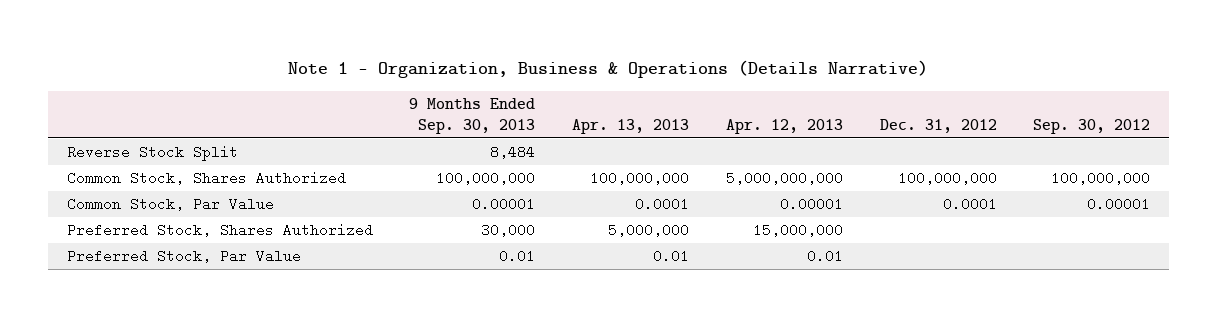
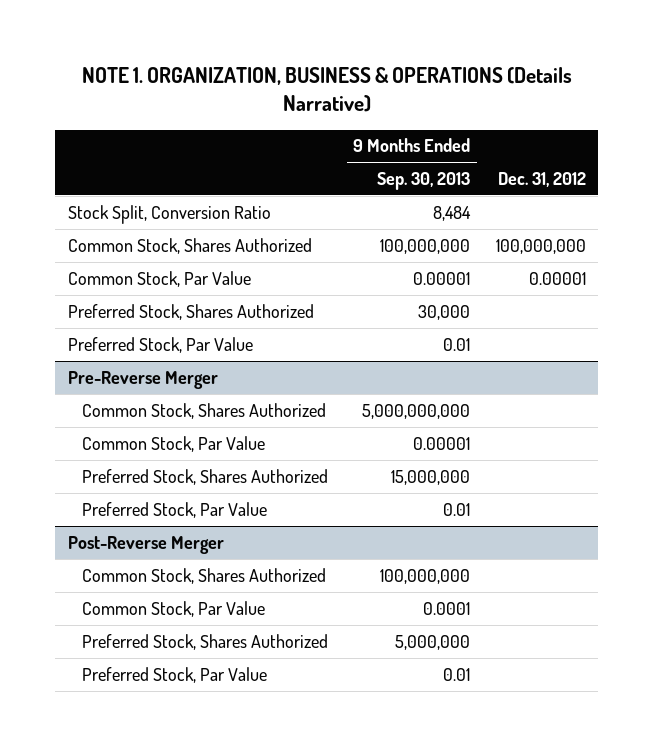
[288,60,929,79] Note 1 - Organization, Business & Operations (Details Narrative) -> [81,67,572,113] NOTE 1. ORGANIZATION, BUSINESS & OPERATIONS (Details Narrative)
[572,118,690,134] Apr. 13, 2013 -> none
[725,118,843,134] Apr. 12, 2013 -> none
[1033,118,1151,134] Sep. 30, 2012 -> none
[66,145,238,162] Reverse Stock Split -> [67,204,271,224] Stock Split, Conversion Ratio
[942,197,997,212] 0.0001 -> [528,271,586,285] 0.00001
none -> [67,370,218,389] Pre-Reverse Merger
none -> [82,402,327,419] Common Stock, Shares Authorized
none -> [82,435,266,452] Common Stock, Par Value
none -> [82,468,329,485] Preferred Stock, Shares Authorized
none -> [82,501,268,518] Preferred Stock, Par Value
none -> [67,535,224,554] Post-Reverse Merger
none -> [82,567,327,584] Common Stock, Shares Authorized
none -> [82,600,266,617] Common Stock, Par Value
none -> [82,633,329,650] Preferred Stock, Shares Authorized
none -> [82,666,268,683] Preferred Stock, Par Value

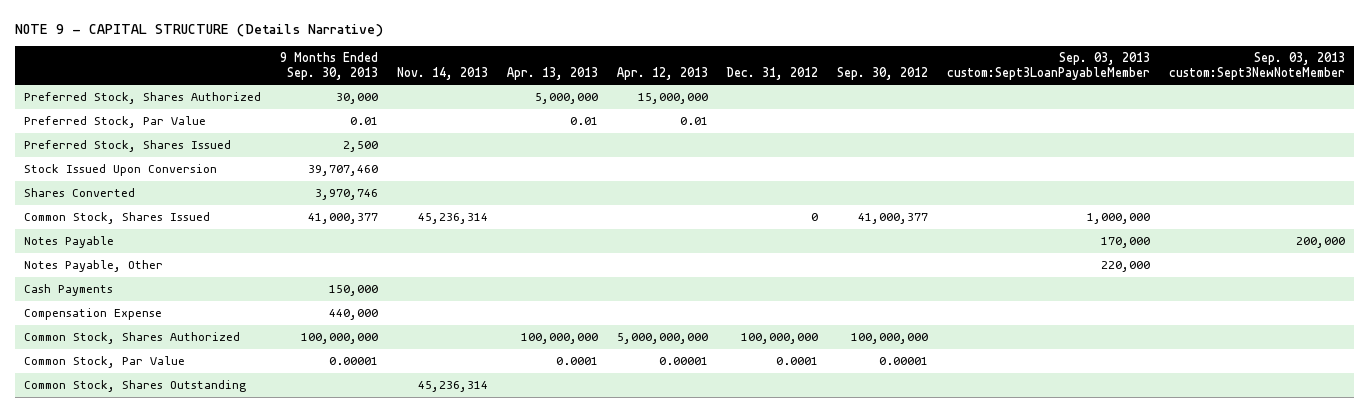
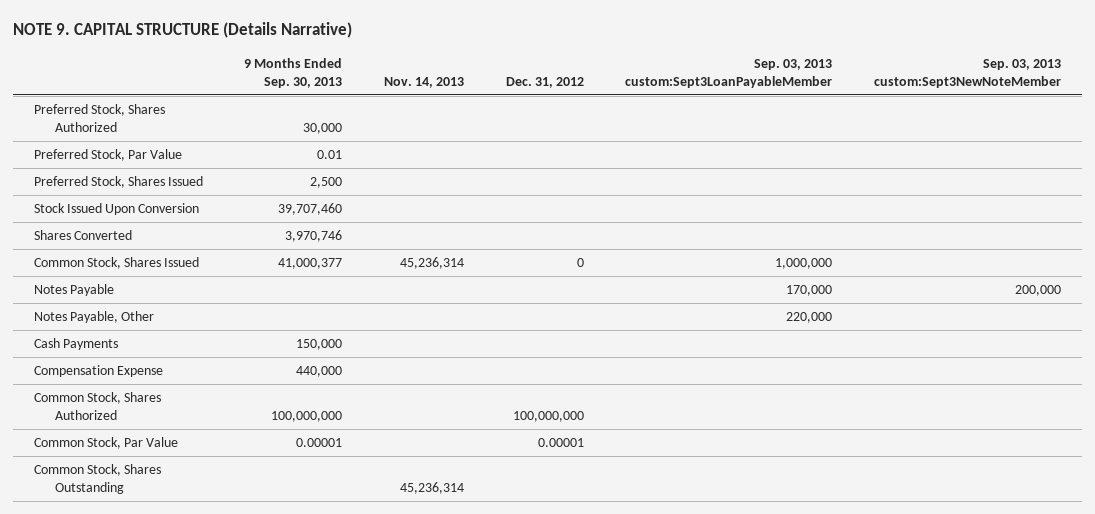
[14,23,383,37] NOTE 9 - CAPITAL STRUCTURE (Details Narrative) -> [13,22,353,39] NOTE 9. CAPITAL STRUCTURE (Details Narrative)
[506,66,598,80] Apr. 13, 2013 -> none
[616,66,708,80] Apr. 12, 2013 -> none
[837,66,929,80] Sep. 30, 2012 -> none
[776,357,819,366] 0.0001 -> [537,438,584,448] 0.00001

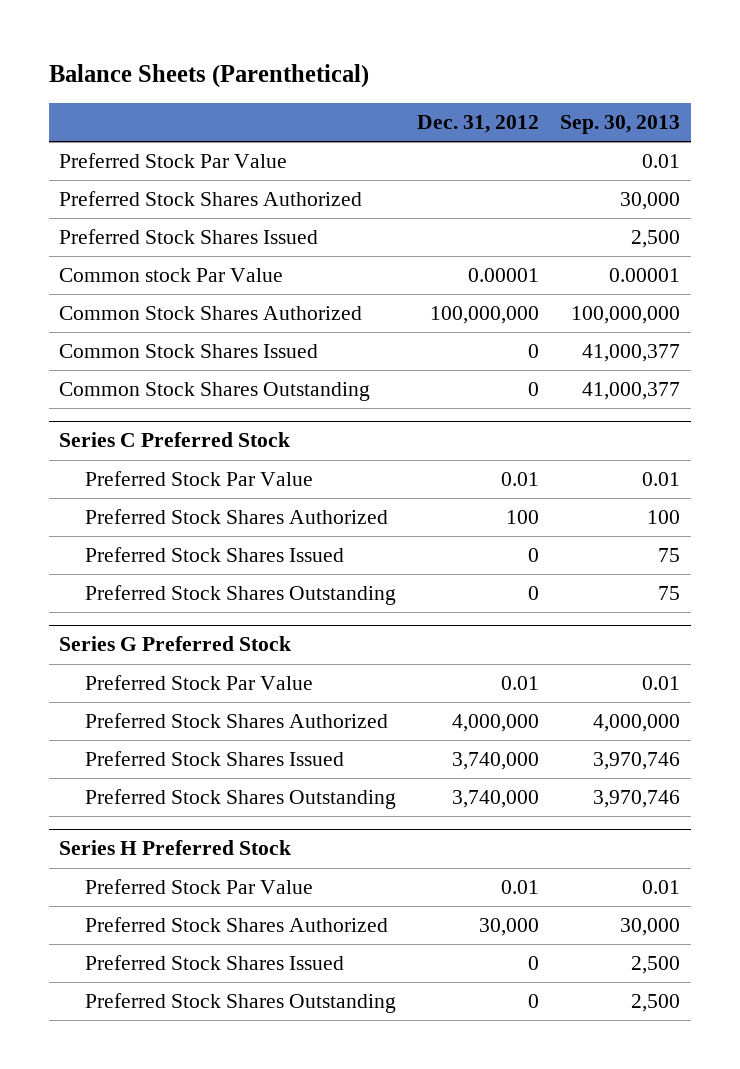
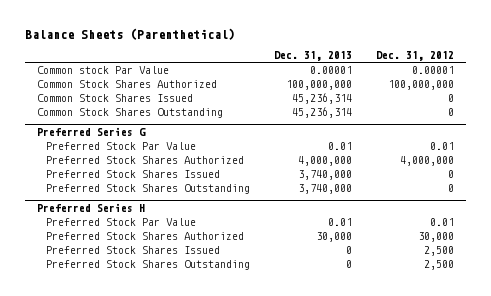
[560,115,681,135] Sep. 30, 2013 -> none
none -> [273,51,352,62] Dec. 31, 2013
[59,153,288,169] Preferred Stock Par Value -> none
[59,191,363,207] Preferred Stock Shares Authorized -> none
[59,229,319,245] Preferred Stock Shares Issued -> none
[59,432,291,448] Series C Preferred Stock -> none
none -> [37,126,147,136] Preferred Series G
[505,510,539,525] 100 -> [400,156,455,167] 4,000,000
[59,636,292,652] Series G Preferred Stock -> none
[84,675,313,691] Preferred Stock Par Value -> none
[84,713,388,729] Preferred Stock Shares Authorized -> none
[84,751,344,767] Preferred Stock Shares Issued -> none
[84,789,396,810] Preferred Stock Shares Outstanding -> none
[59,840,292,856] Series H Preferred Stock -> [37,202,146,212] Preferred Series H
[527,956,539,971] 0 -> [424,246,455,257] 2,500
[527,994,539,1009] 0 -> [424,260,455,271] 2,500

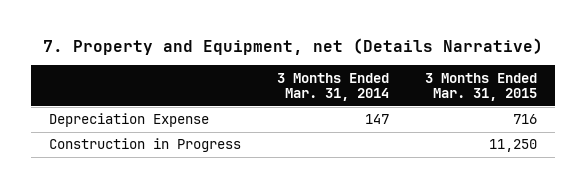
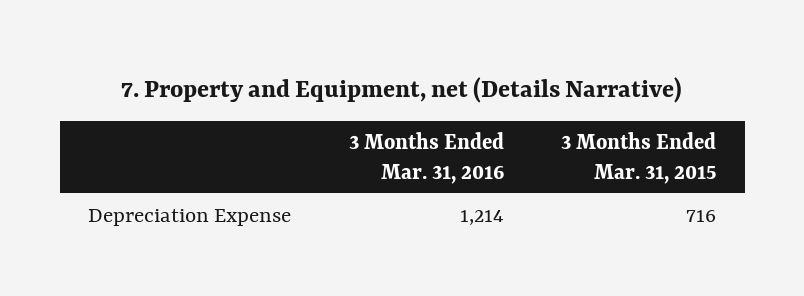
[277,72,390,102] 3 Months Ended Mar. 31, 2014 -> none
none -> [348,132,504,184] 3 Months Ended Mar. 31, 2016
[49,138,242,153] Construction in Progress -> none

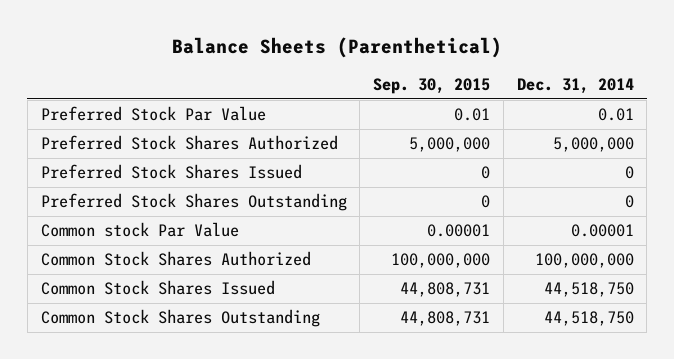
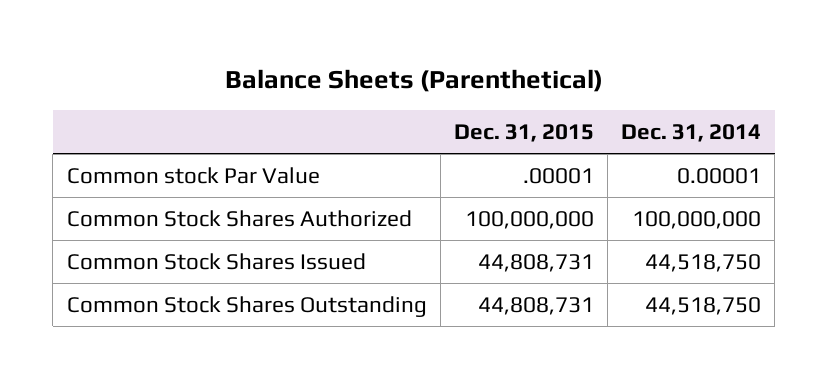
[373,77,491,94] Sep. 30, 2015 -> none
none -> [453,124,594,143] Dec. 31, 2015
[40,106,266,122] Preferred Stock Par Value -> none
[40,135,338,151] Preferred Stock Shares Authorized -> none
[40,164,302,180] Preferred Stock Shares Issued -> none
[40,193,347,212] Preferred Stock Shares Outstanding -> none

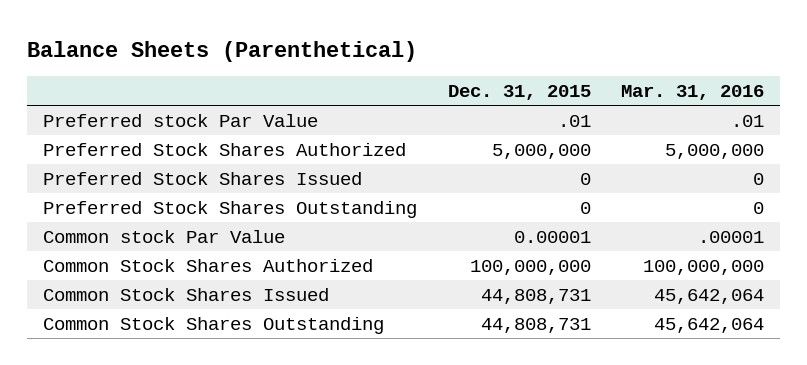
[621,124,762,143] Dec. 31, 2014 -> none
none -> [621,85,765,101] Mar. 31, 2016
none -> [42,113,318,127] Preferred stock Par Value
none -> [42,142,406,156] Preferred Stock Shares Authorized
none -> [42,171,362,185] Preferred Stock Shares Issued
none -> [42,200,417,218] Preferred Stock Shares Outstanding
[522,167,594,184] .00001 -> [513,230,591,243] 0.00001

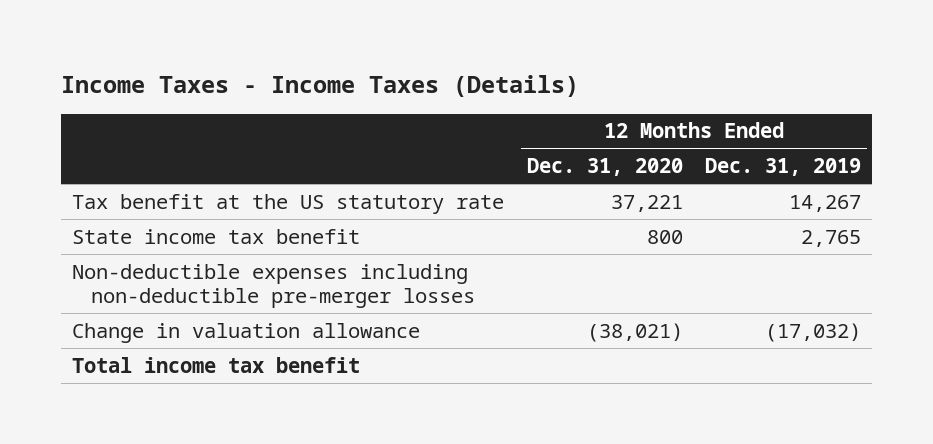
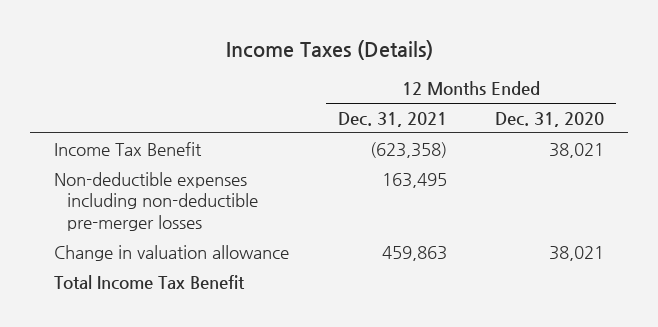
[61,75,580,98] Income Taxes - Income Taxes (Details) -> [226,40,434,61] Income Taxes (Details)
[704,158,861,177] Dec. 31, 2019 -> none
none -> [337,111,447,127] Dec. 31, 2021
[72,228,361,244] State income tax benefit -> none
[72,193,505,214] Tax benefit at the US statutory rate -> [54,141,203,156] Income Tax Benefit
[610,194,683,212] 37,221 -> [549,142,605,158] 38,021
[586,322,683,342] (38,021) -> [549,245,605,261] 38,021
[72,356,361,373] Total income tax benefit -> [54,274,246,290] Total Income Tax Benefit

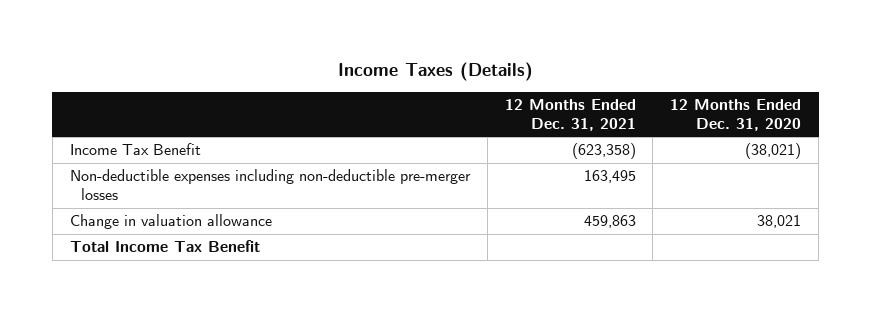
[549,142,605,158] 38,021 -> [745,143,802,160] (38,021)

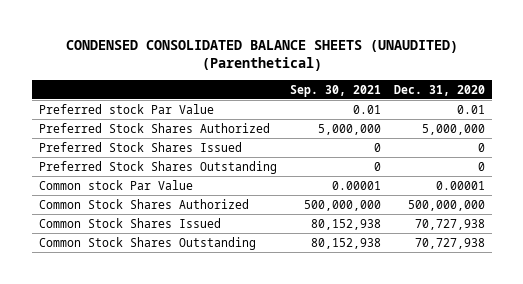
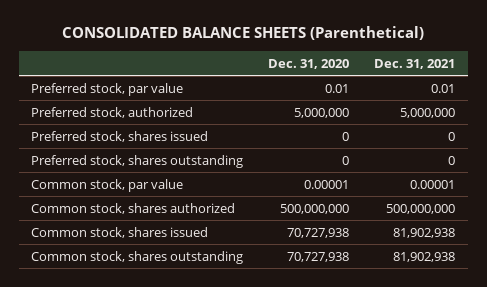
[65,40,458,72] CONDENSED CONSOLIDATED BALANCE SHEETS (UNAUDITED) (Parenthetical) -> [62,26,425,41] CONSOLIDATED BALANCE SHEETS (Parenthetical)
[289,84,381,97] Sep. 30, 2021 -> none
none -> [374,58,456,69] Dec. 31, 2021
[38,103,214,114] Preferred stock Par Value -> [31,82,184,96] Preferred stock, par value
[38,122,270,133] Preferred Stock Shares Authorized -> [31,106,194,118] Preferred stock, authorized
[38,141,242,152] Preferred Stock Shares Issued -> [31,130,209,142] Preferred stock, shares issued
[38,160,277,174] Preferred Stock Shares Outstanding -> [31,154,244,168] Preferred stock, shares outstanding
[38,179,193,190] Common stock Par Value -> [31,178,184,192] Common stock, par value
[38,198,249,209] Common Stock Shares Authorized -> [31,202,236,214] Common stock, shares authorized
[38,217,221,228] Common Stock Shares Issued -> [31,226,209,238] Common stock, shares issued
[38,236,256,250] Common Stock Shares Outstanding -> [31,250,244,264] Common stock, shares outstanding

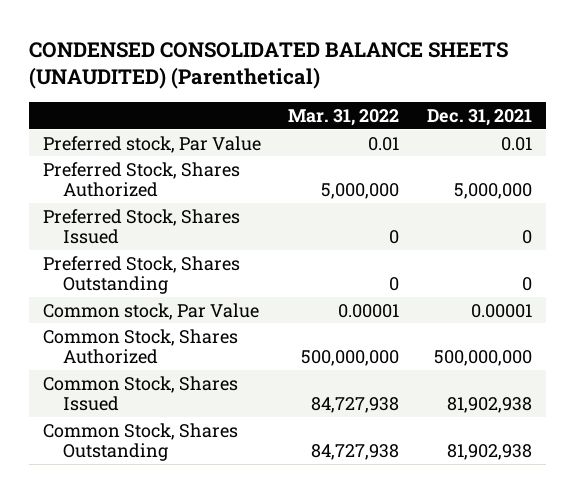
[62,26,425,41] CONSOLIDATED BALANCE SHEETS (Parenthetical) -> [28,41,508,90] CONDENSED CONSOLIDATED BALANCE SHEETS (UNAUDITED) (Parenthetical)
[268,58,350,69] Dec. 31, 2020 -> none
none -> [288,108,400,126] Mar. 31, 2022
[31,82,184,96] Preferred stock, par value -> [42,135,261,153] Preferred stock, Par Value
[31,106,194,118] Preferred stock, authorized -> [42,161,240,198] Preferred Stock, Shares Authorized
[31,130,209,142] Preferred stock, shares issued -> [42,208,240,245] Preferred Stock, Shares Issued
[31,154,244,168] Preferred stock, shares outstanding -> [42,255,240,295] Preferred Stock, Shares Outstanding
[31,178,184,192] Common stock, par value -> [42,302,259,320] Common stock, Par Value
[31,202,236,214] Common stock, shares authorized -> [42,328,238,365] Common Stock, Shares Authorized
[31,226,209,238] Common stock, shares issued -> [42,375,238,412] Common Stock, Shares Issued
[31,250,244,264] Common stock, shares outstanding -> [42,422,238,462] Common Stock, Shares Outstanding

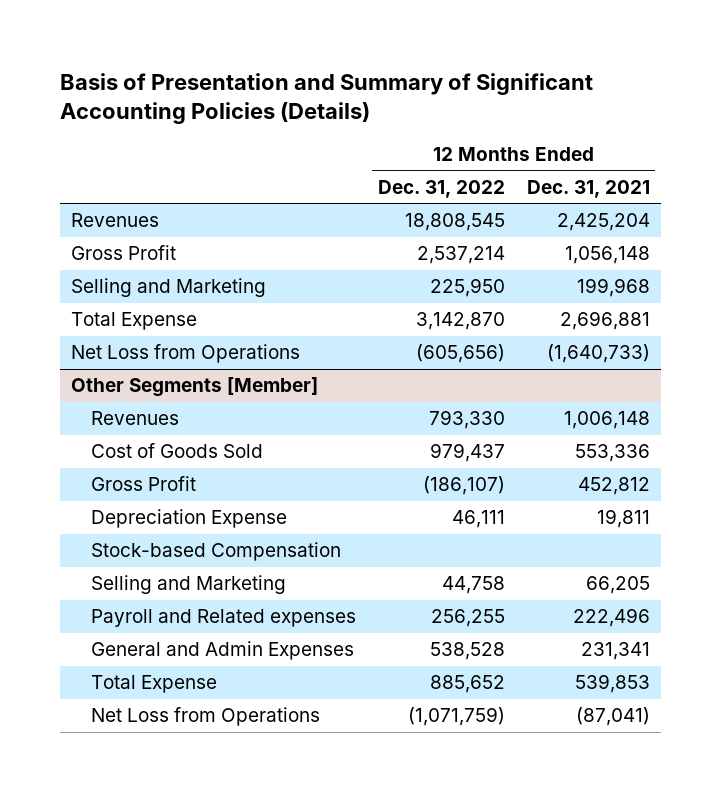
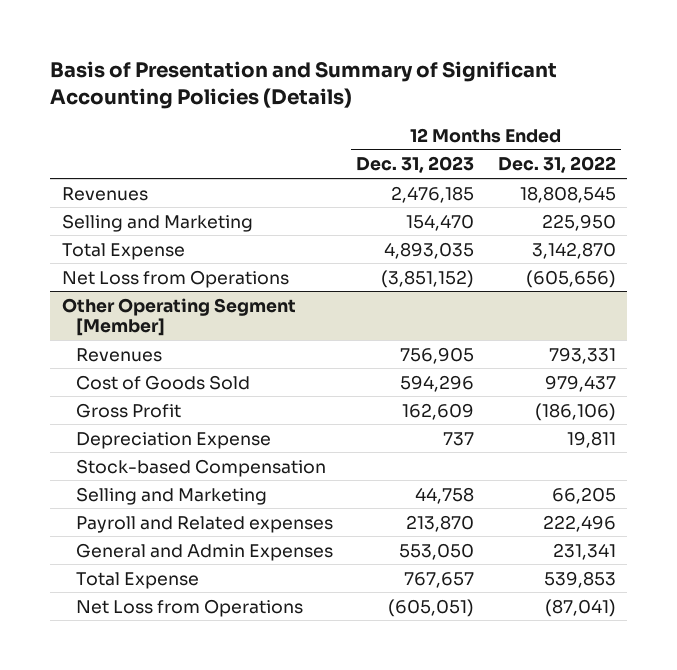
[526,179,650,198] Dec. 31, 2021 -> none
none -> [356,156,475,174] Dec. 31, 2023
[70,245,176,261] Gross Profit -> none
[70,377,318,398] Other Segments [Member] -> [61,297,296,336] Other Operating Segment [Member]
[428,410,505,430] 793,330 -> [548,346,616,364] 793,331
[422,476,505,496] (186,107) -> [534,402,616,421] (186,106)
[451,510,505,529] 46,111 -> [566,430,616,448] 19,811
[441,576,505,595] 44,758 -> [551,486,616,504] 66,205
[430,609,505,628] 256,255 -> [542,514,616,532] 222,496
[429,642,505,661] 538,528 -> [552,542,616,560] 231,341
[429,675,505,694] 885,652 -> [543,570,616,588] 539,853
[407,707,505,727] (1,071,759) -> [544,598,616,617] (87,041)

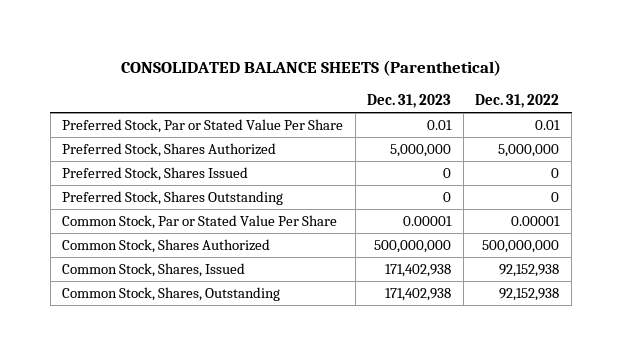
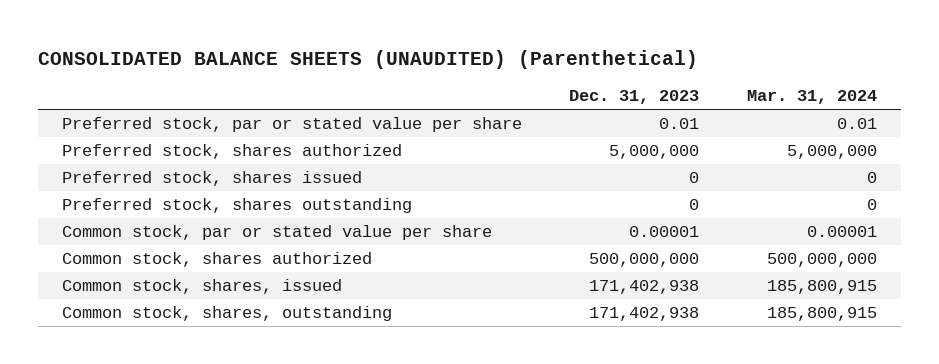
[120,60,501,77] CONSOLIDATED BALANCE SHEETS (Parenthetical) -> [38,49,699,69] CONSOLIDATED BALANCE SHEETS (UNAUDITED) (Parenthetical)
[475,94,560,109] Dec. 31, 2022 -> none
none -> [746,90,877,105] Mar. 31, 2024
[62,119,344,134] Preferred Stock, Par or Stated Value Per Share -> [62,117,523,133] Preferred stock, par or stated value per share
[62,143,277,158] Preferred Stock, Shares Authorized -> [62,144,403,160] Preferred stock, shares authorized
[62,167,249,182] Preferred Stock, Shares Issued -> [62,171,363,187] Preferred stock, shares issued
[62,191,284,206] Preferred Stock, Shares Outstanding -> [62,198,413,214] Preferred stock, shares outstanding
[62,215,338,230] Common Stock, Par or Stated Value Per Share -> [62,225,493,241] Common stock, par or stated value per share
[62,239,271,254] Common Stock, Shares Authorized -> [62,252,373,268] Common stock, shares authorized
[62,263,246,278] Common Stock, Shares, Issued -> [62,279,343,295] Common stock, shares, issued
[62,287,281,302] Common Stock, Shares, Outstanding -> [62,306,393,322] Common stock, shares, outstanding

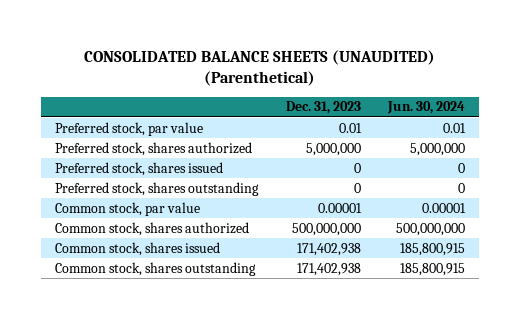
[746,90,877,105] Mar. 31, 2024 -> none
none -> [387,101,466,115] Jun. 30, 2024
[62,117,523,133] Preferred stock, par or stated value per share -> [55,121,204,136] Preferred stock, par value
[62,225,493,241] Common stock, par or stated value per share -> [55,201,201,216] Common stock, par value
[62,279,343,295] Common stock, shares, issued -> [55,241,221,256] Common stock, shares issued
[62,306,393,322] Common stock, shares, outstanding -> [55,261,257,276] Common stock, shares outstanding

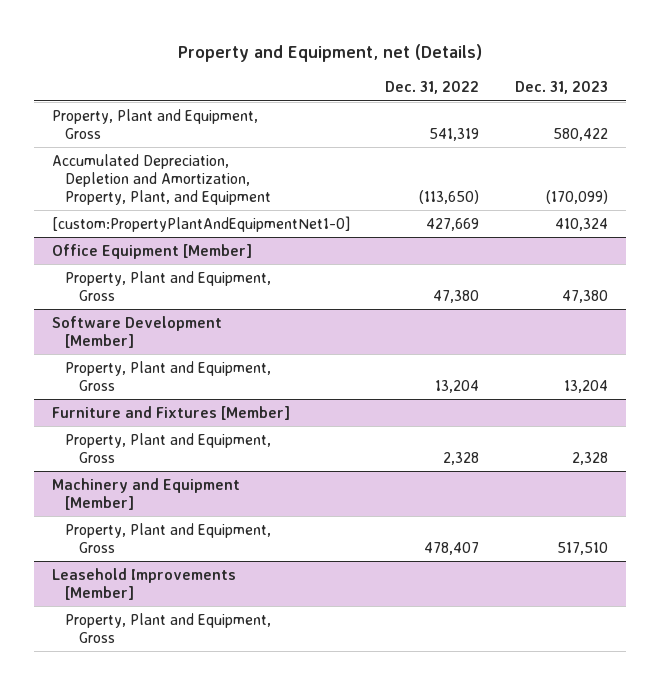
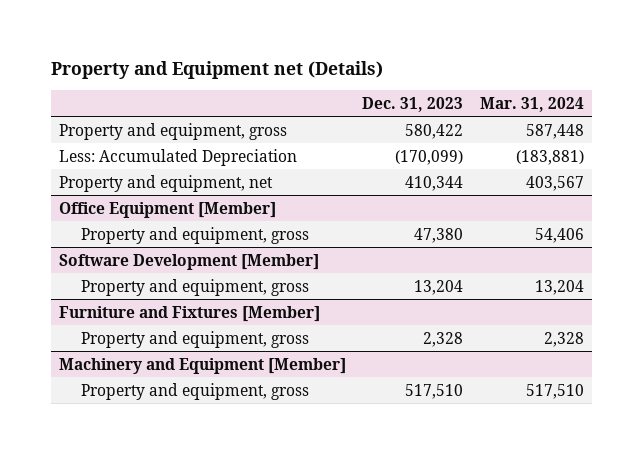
[177,44,482,63] Property and Equipment, net (Details) -> [50,60,383,79] Property and Equipment net (Details)
[385,81,480,95] Dec. 31, 2022 -> none
none -> [479,96,584,112] Mar. 31, 2024
[52,215,351,232] [custom:PropertyPlantAndEquipmentNet1-0] -> none
[52,108,259,139] Property, Plant and Equipment, Gross -> [58,122,287,140] Property and equipment, gross
[52,153,272,205] Accumulated Depreciation, Depletion and Amortization, Property, Plant, and Equipment -> [58,148,297,166] Less: Accumulated Depreciation
none -> [58,174,273,192] Property and equipment, net
[65,270,272,301] Property, Plant and Equipment, Gross -> [80,226,309,244] Property and equipment, gross
[65,360,272,391] Property, Plant and Equipment, Gross -> [80,278,309,296] Property and equipment, gross
[65,432,272,463] Property, Plant and Equipment, Gross -> [80,330,309,348] Property and equipment, gross
[52,567,237,600] Leasehold Improvements [Member] -> none
[65,612,272,643] Property, Plant and Equipment, Gross -> none
[65,522,272,553] Property, Plant and Equipment, Gross -> [80,382,309,400] Property and equipment, gross

